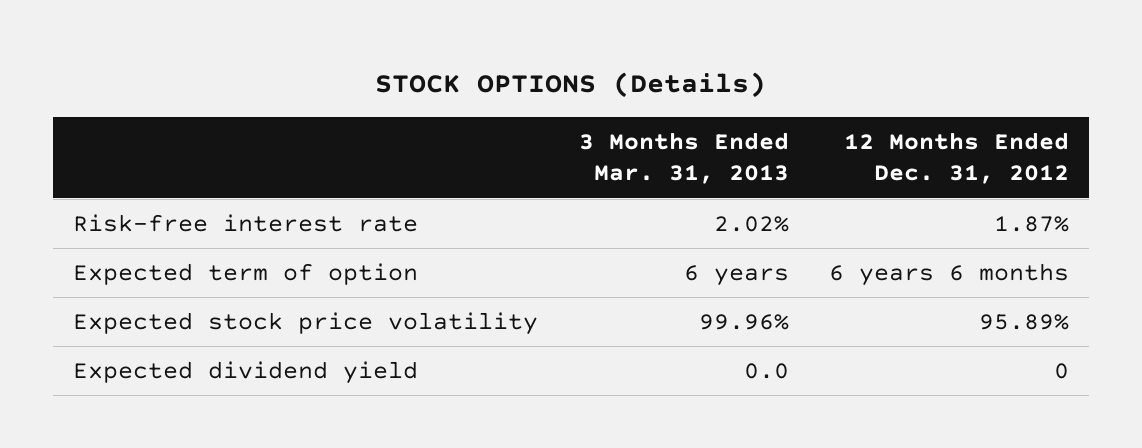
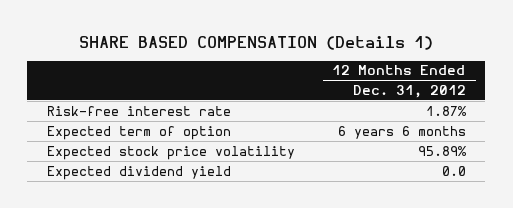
[375,72,767,99] STOCK OPTIONS (Details) -> [79,35,434,50] SHARE BASED COMPENSATION (Details 1)
[578,131,789,185] 3 Months Ended Mar. 31, 2013 -> none
[1053,362,1069,379] 0 -> [441,165,466,176] 0.0

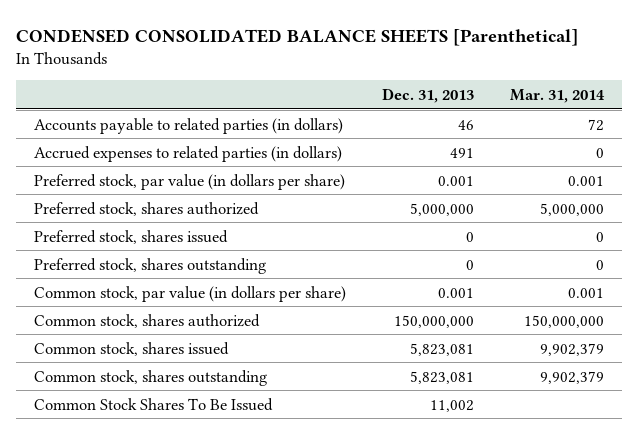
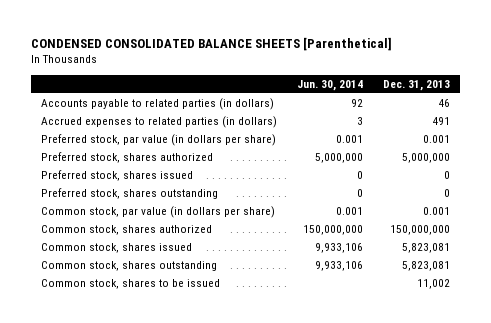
[509,88,605,103] Mar. 31, 2014 -> none
none -> [296,79,363,91] Jun. 30, 2014
[34,397,274,411] Common Stock Shares To Be Issued -> [40,279,220,290] Common stock, shares to be issued

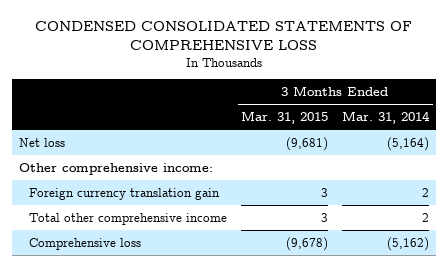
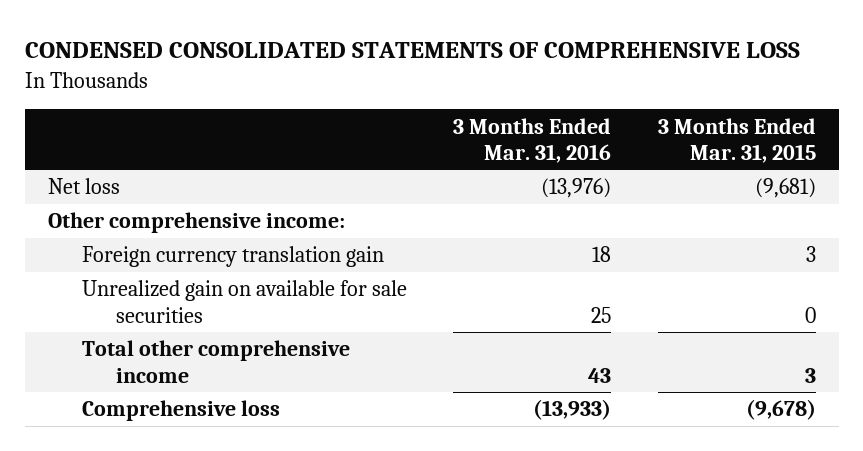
[342,110,431,124] Mar. 31, 2014 -> none
none -> [453,117,612,163] 3 Months Ended Mar. 31, 2016
none -> [82,280,408,323] Unrealized gain on available for sale securities

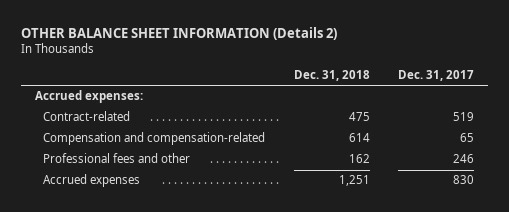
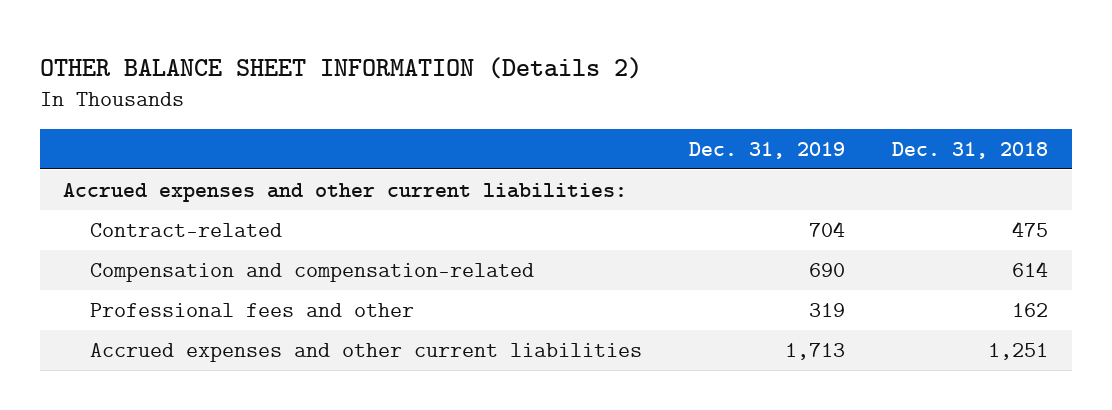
[397,70,474,82] Dec. 31, 2017 -> none
none -> [689,142,846,160] Dec. 31, 2019
[34,90,143,104] Accrued expenses: -> [63,182,628,202] Accrued expenses and other current liabilities:
[43,174,141,188] Accrued expenses -> [90,342,643,362] Accrued expenses and other current liabilities

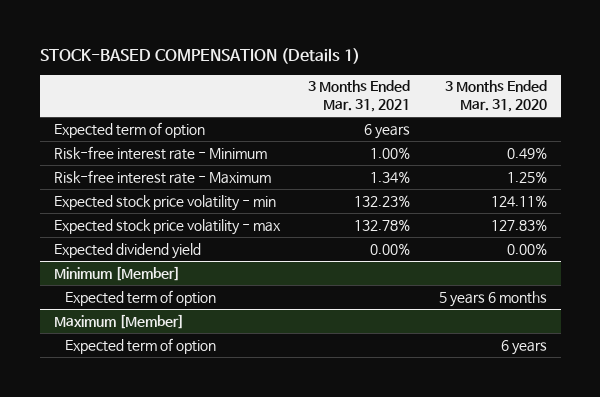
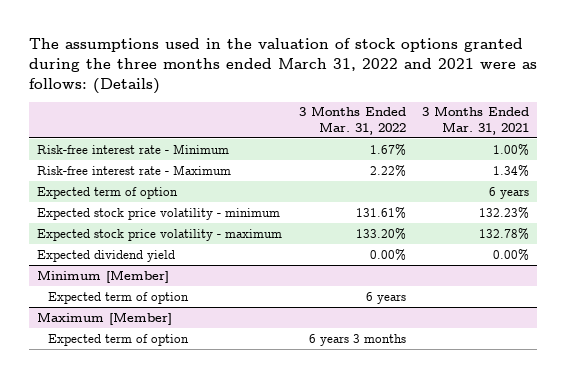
[39,47,360,64] STOCK-BASED COMPENSATION (Details 1) -> [28,37,537,94] The assumptions used in the valuation of stock options granted during the three months ended March 31, 2022 and 2021 were as follows: (Details)
[444,80,547,113] 3 Months Ended Mar. 31, 2020 -> none
none -> [298,106,406,135] 3 Months Ended Mar. 31, 2022
[53,121,205,138] Expected term of option -> [37,186,179,199] Expected term of option
[53,194,276,211] Expected stock price volatility - min -> [37,207,281,220] Expected stock price volatility - minimum
[53,218,281,235] Expected stock price volatility - max -> [37,228,283,241] Expected stock price volatility - maximum

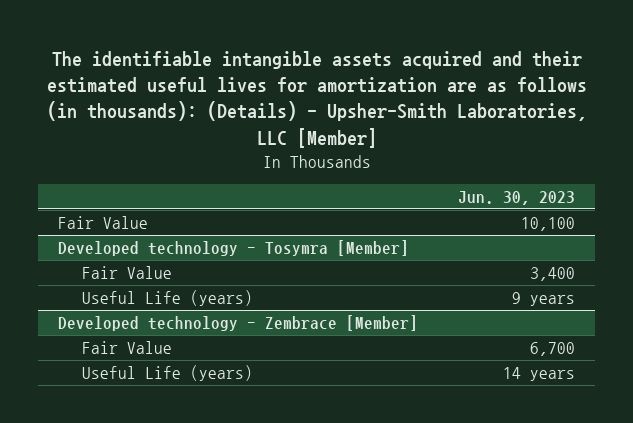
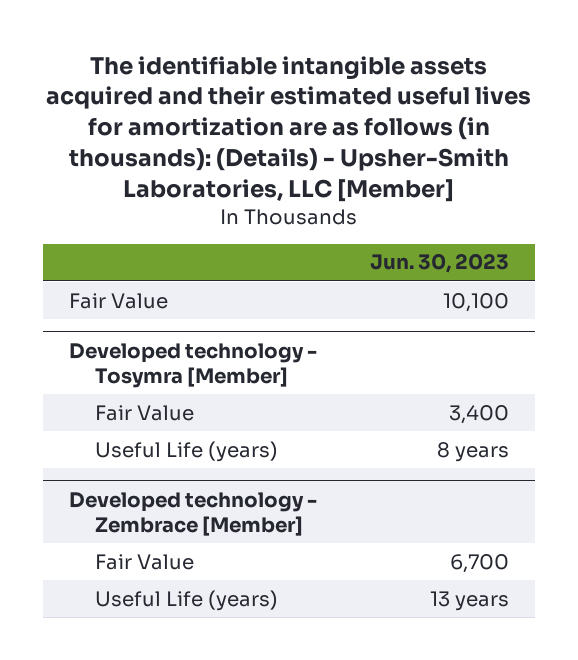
[511,292,575,307] 9 years -> [436,441,509,462] 8 years
[502,367,575,382] 14 years -> [429,590,509,611] 13 years

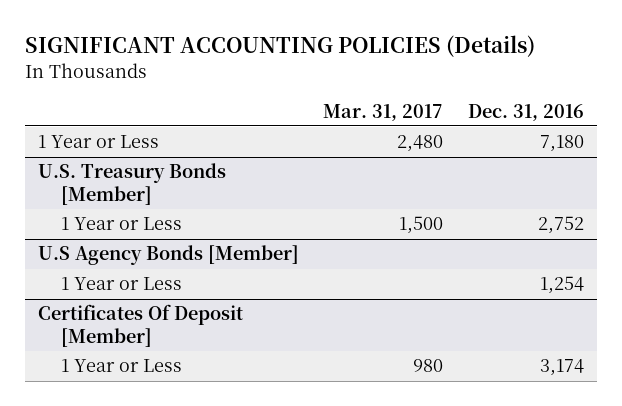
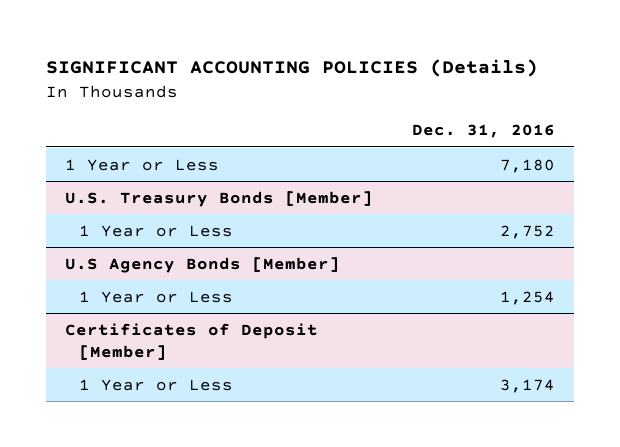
[323,103,444,121] Mar. 31, 2017 -> none
[37,304,243,347] Certificates Of Deposit [Member] -> [65,322,319,360] Certificates of Deposit [Member]

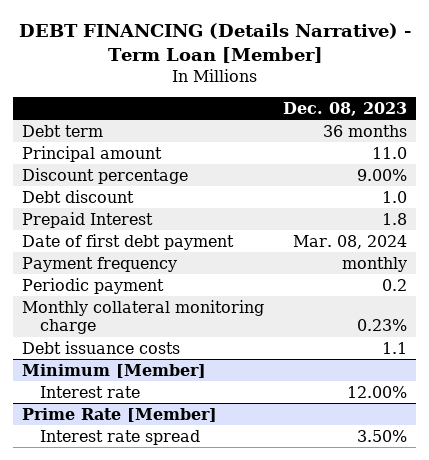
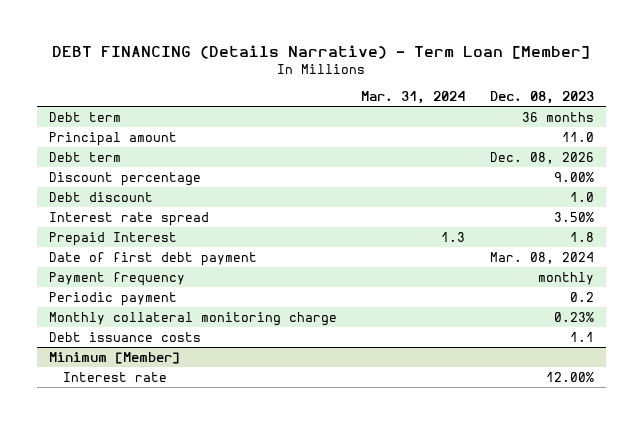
none -> [361,91,466,105] Mar. 31, 2024
none -> [49,151,122,162] Debt term
none -> [49,211,210,226] Interest rate spread
[22,407,218,422] Prime Rate [Member] -> none
[40,429,201,445] Interest rate spread -> none

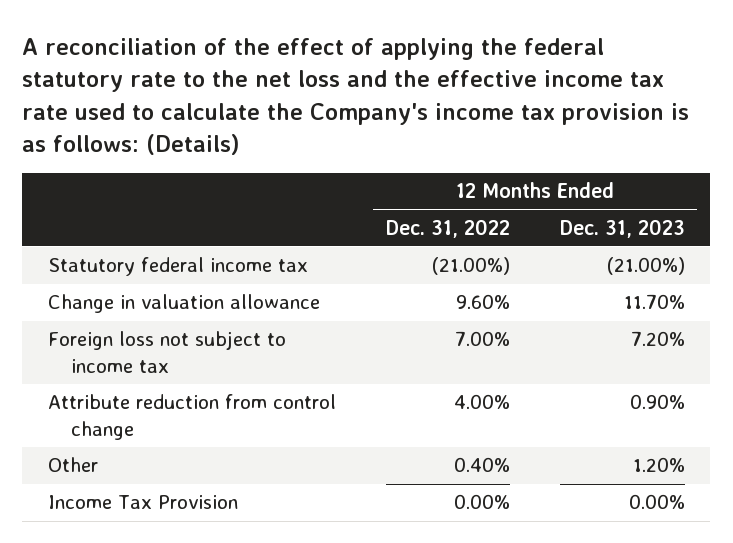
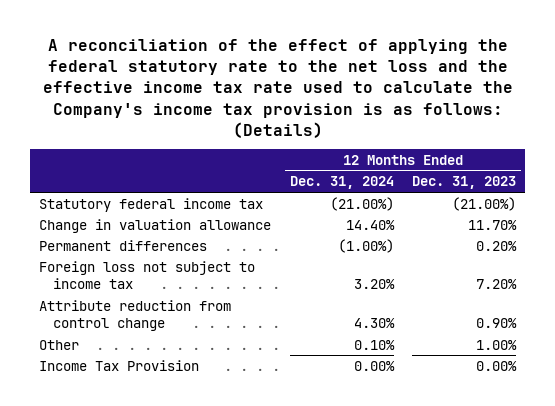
[385,218,510,238] Dec. 31, 2022 -> none
none -> [289,176,394,190] Dec. 31, 2024
none -> [38,239,207,251] Permanent differences
[632,457,685,473] 1.20% -> [476,339,518,350] 1.00%

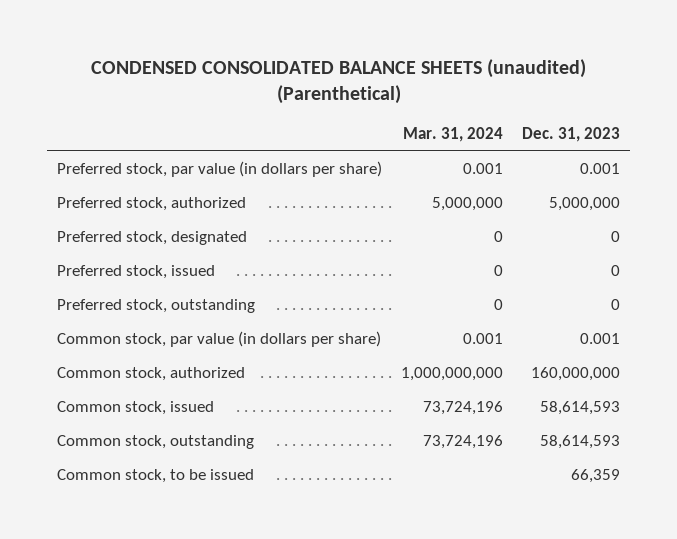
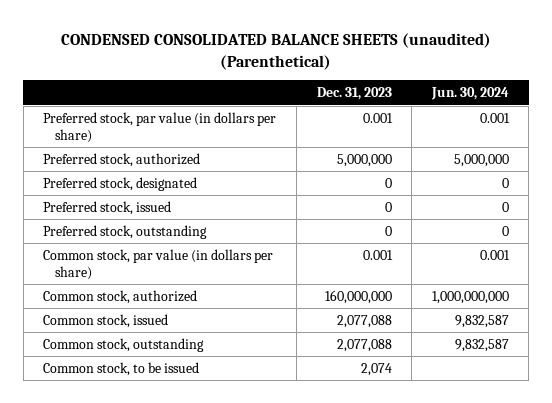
[403,127,504,143] Mar. 31, 2024 -> none
none -> [430,87,509,101] Jun. 30, 2024
[540,401,621,416] 58,614,593 -> [336,314,392,328] 2,077,088
[540,435,621,450] 58,614,593 -> [336,338,392,352] 2,077,088
[571,469,621,484] 66,359 -> [360,362,392,376] 2,074

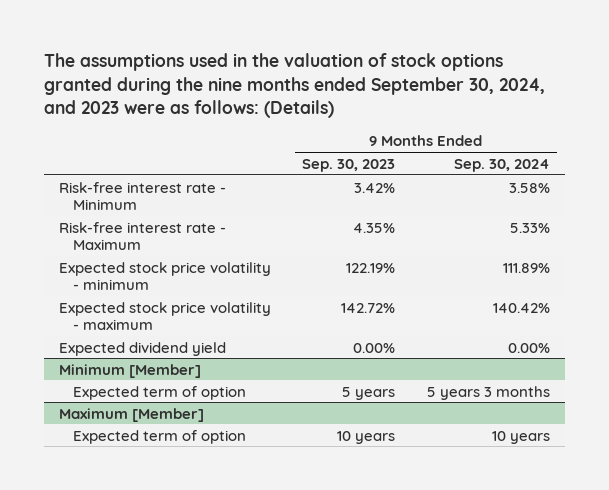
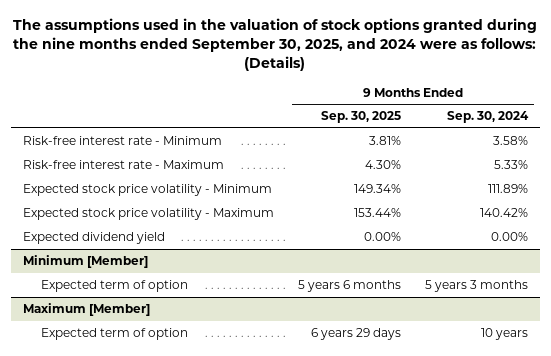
[43,53,545,119] The assumptions used in the valuation of stock options granted during the nine months ended September 30, 2024, and 2023 were as follows: (Details) -> [13,18,538,72] The assumptions used in the valuation of stock options granted during the nine months ended September 30, 2025, and 2024 were as follows: (Details)
[302,158,396,172] Sep. 30, 2023 -> none
none -> [320,111,401,124] Sep. 30, 2025
[59,261,272,291] Expected stock price volatility - minimum -> [23,184,273,197] Expected stock price volatility - Minimum
[59,301,272,331] Expected stock price volatility - maximum -> [23,208,275,221] Expected stock price volatility - Maximum

